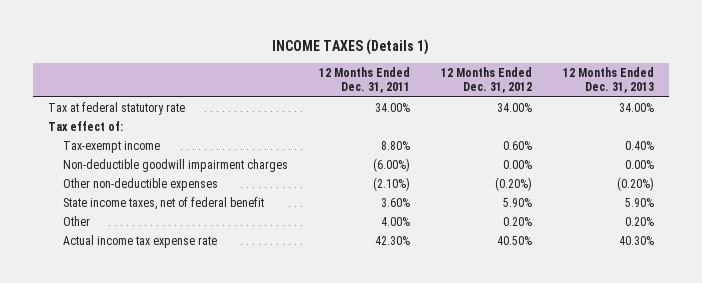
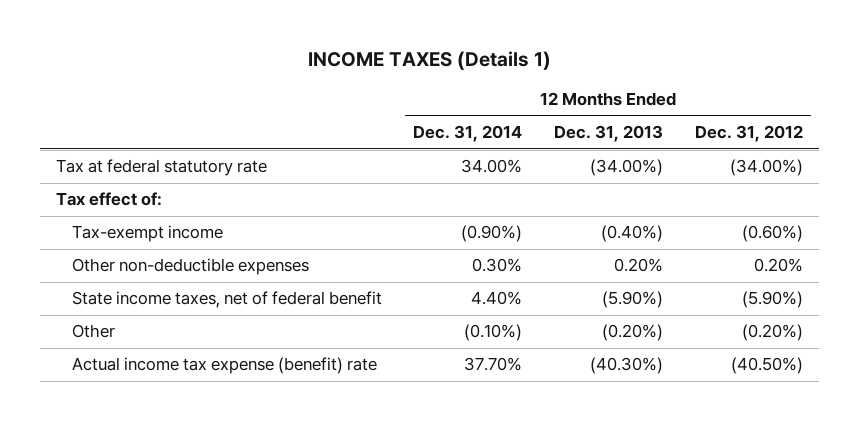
[318,66,410,94] 12 Months Ended Dec. 31, 2011 -> none
none -> [413,125,523,143] Dec. 31, 2014
[496,102,532,112] 34.00% -> [730,159,804,177] (34.00%)
[618,102,654,112] 34.00% -> [590,159,664,177] (34.00%)
[62,158,288,172] Non-deductible goodwill impairment charges -> none
[502,140,532,150] 0.60% -> [742,225,804,243] (0.60%)
[624,140,654,150] 0.40% -> [601,225,664,243] (0.40%)
[494,176,532,191] (0.20%) -> [754,258,804,273] 0.20%
[616,176,654,191] (0.20%) -> [614,258,664,273] 0.20%
[502,197,532,207] 5.90% -> [742,291,804,309] (5.90%)
[624,197,654,207] 5.90% -> [602,291,664,309] (5.90%)
[502,216,532,226] 0.20% -> [742,324,804,342] (0.20%)
[624,216,654,226] 0.20% -> [602,324,664,342] (0.20%)
[62,234,217,248] Actual income tax expense rate -> [71,357,377,375] Actual income tax expense (benefit) rate
[496,235,532,245] 40.50% -> [731,357,804,375] (40.50%)
[618,235,654,245] 40.30% -> [590,357,664,375] (40.30%)

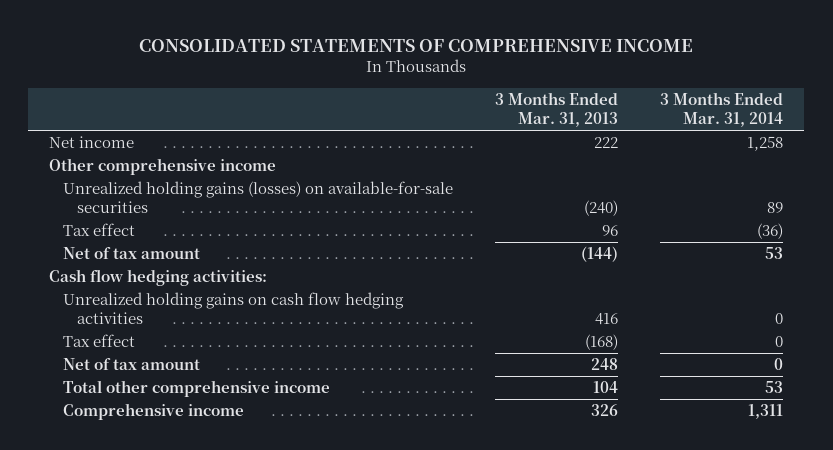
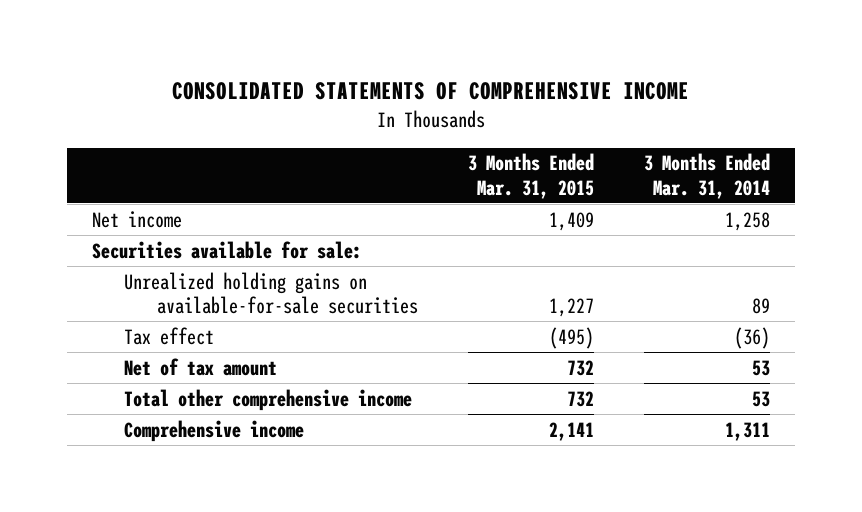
[495,91,619,127] 3 Months Ended Mar. 31, 2013 -> none
none -> [467,153,594,199] 3 Months Ended Mar. 31, 2015
[49,158,277,176] Other comprehensive income -> none
none -> [91,240,362,259] Securities available for sale:
[63,181,454,214] Unrealized holding gains (losses) on available-for-sale securities -> [124,271,419,314] Unrealized holding gains on available-for-sale securities
[49,269,268,287] Cash flow hedging activities: -> none
[63,292,405,325] Unrealized holding gains on cash flow hedging activities -> none
[63,334,136,348] Tax effect -> none
[63,358,201,371] Net of tax amount -> none

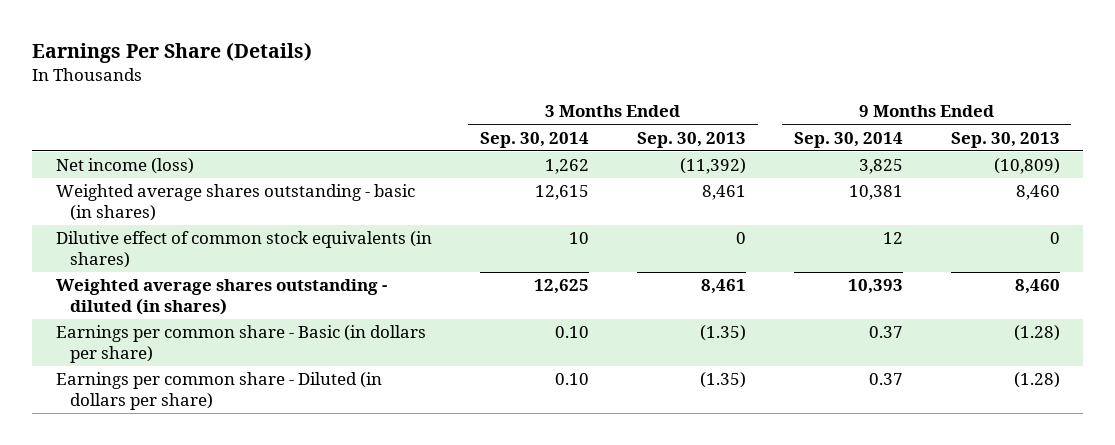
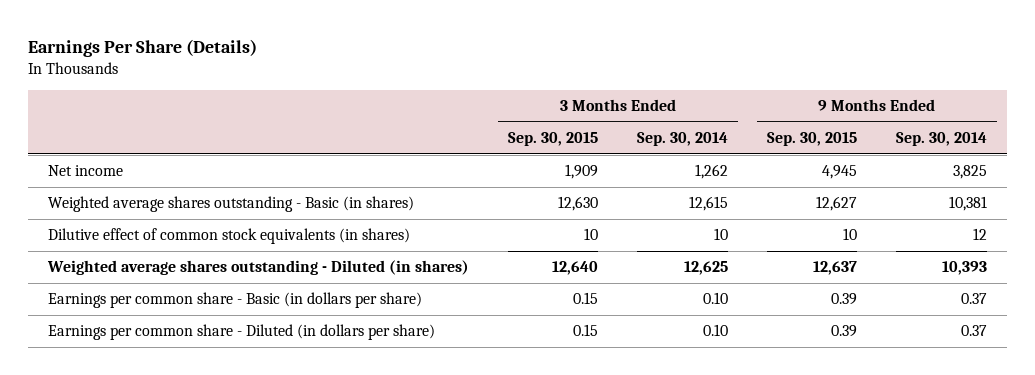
[636,131,746,148] Sep. 30, 2013 -> none
[950,131,1060,148] Sep. 30, 2013 -> none
none -> [507,132,598,147] Sep. 30, 2015
none -> [767,132,858,147] Sep. 30, 2015
[55,158,194,175] Net income (loss) -> [47,165,123,177] Net income
[55,184,415,221] Weighted average shares outstanding - basic (in shares) -> [47,196,414,213] Weighted average shares outstanding - Basic (in shares)
[55,279,387,315] Weighted average shares outstanding - diluted (in shares) -> [46,260,469,276] Weighted average shares outstanding - Diluted (in shares)

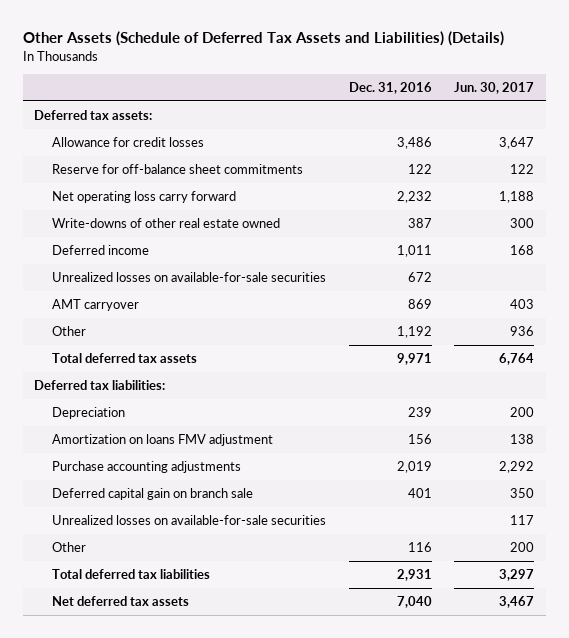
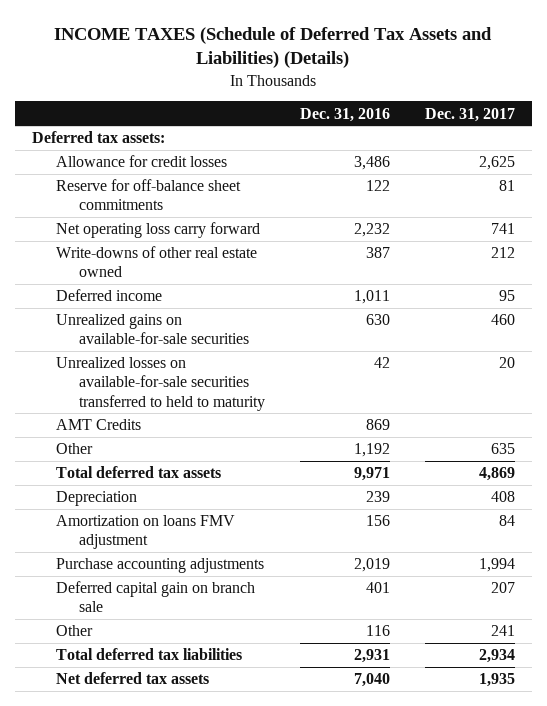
[22,31,504,47] Other Assets (Schedule of Deferred Tax Assets and Liabilities) (Details) -> [54,26,493,69] INCOME TAXES (Schedule of Deferred Tax Assets and Liabilities) (Details)
[454,82,535,95] Jun. 30, 2017 -> none
none -> [424,107,515,122] Dec. 31, 2017
[52,272,327,283] Unrealized losses on available-for-sale securities -> [55,314,249,345] Unrealized gains on available-for-sale securities
[407,272,432,283] 672 -> [365,314,390,326] 630
none -> [55,357,265,411] Unrealized losses on available-for-sale securities transferred to held to maturity
[52,299,140,312] AMT carryover -> [55,419,141,431] AMT Credits
[34,380,166,391] Deferred tax liabilities: -> none
[52,515,327,526] Unrealized losses on available-for-sale securities -> none

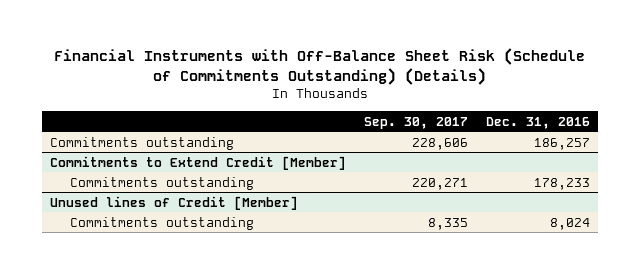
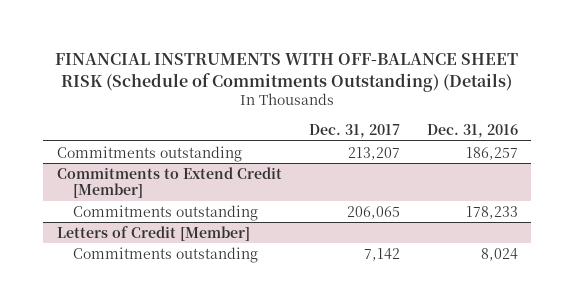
[53,48,585,86] Financial Instruments with Off-Balance Sheet Risk (Schedule of Commitments Outstanding) (Details) -> [55,52,519,92] FINANCIAL INSTRUMENTS WITH OFF-BALANCE SHEET RISK (Schedule of Commitments Outstanding) (Details)
[363,116,468,129] Sep. 30, 2017 -> none
none -> [308,124,400,139] Dec. 31, 2017
[50,195,299,210] Unused lines of Credit [Member] -> [56,225,250,241] Letters of Credit [Member]

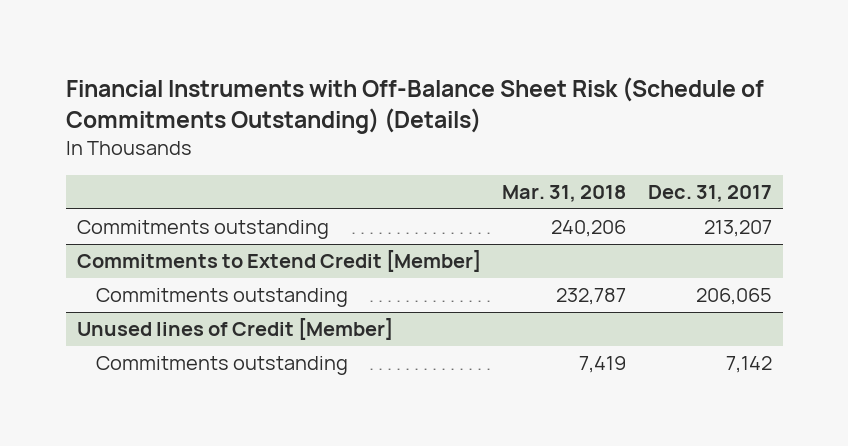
[55,52,519,92] FINANCIAL INSTRUMENTS WITH OFF-BALANCE SHEET RISK (Schedule of Commitments Outstanding) (Details) -> [65,76,764,135] Financial Instruments with Off-Balance Sheet Risk (Schedule of Commitments Outstanding) (Details)
[426,124,518,139] Dec. 31, 2016 -> none
none -> [502,185,627,203] Mar. 31, 2018
[56,225,250,241] Letters of Credit [Member] -> [76,318,393,341] Unused lines of Credit [Member]

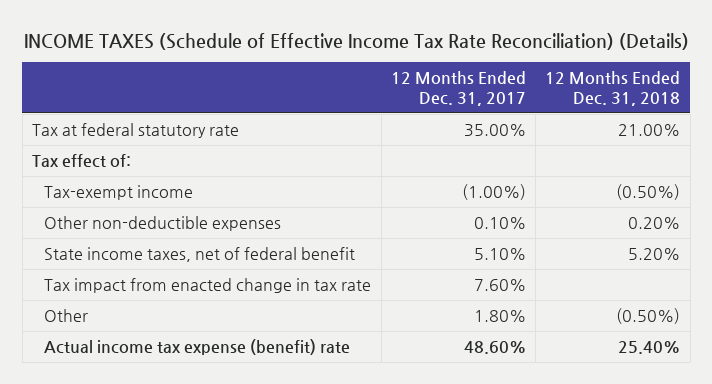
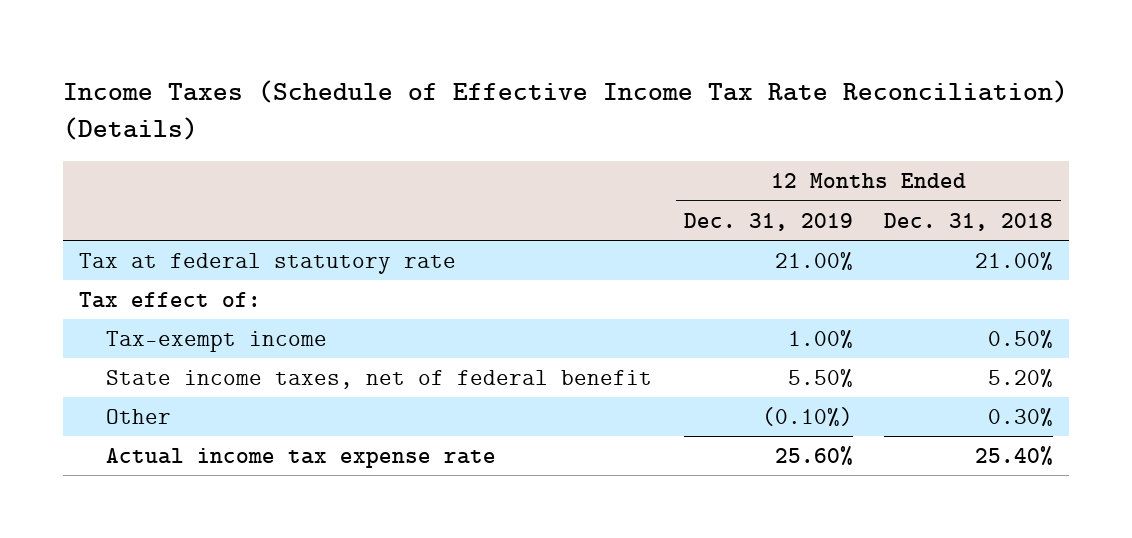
[24,32,690,50] INCOME TAXES (Schedule of Effective Income Tax Rate Reconciliation) (Details) -> [63,80,1069,141] Income Taxes (Schedule of Effective Income Tax Rate Reconciliation) (Details)
[390,71,526,106] 12 Months Ended Dec. 31, 2017 -> none
none -> [683,212,853,231] Dec. 31, 2019
[44,215,282,231] Other non-deductible expenses -> none
[616,183,681,200] (0.50%) -> [988,330,1054,350] 0.50%
[44,277,372,293] Tax impact from enacted change in tax rate -> none
[616,307,681,324] (0.50%) -> [988,408,1054,428] 0.30%
[44,338,351,355] Actual income tax expense (benefit) rate -> [106,448,497,469] Actual income tax expense rate

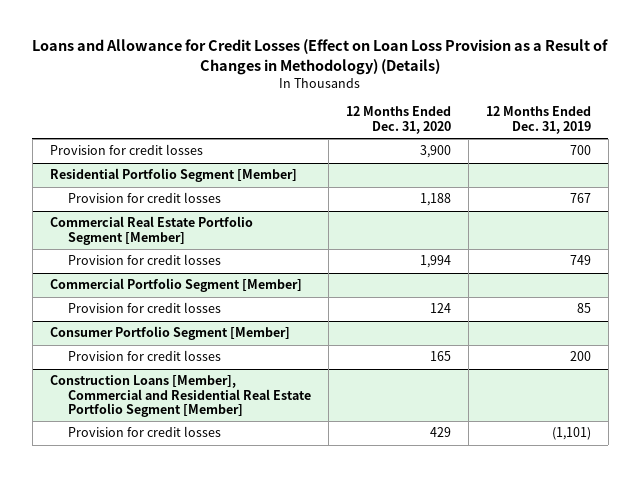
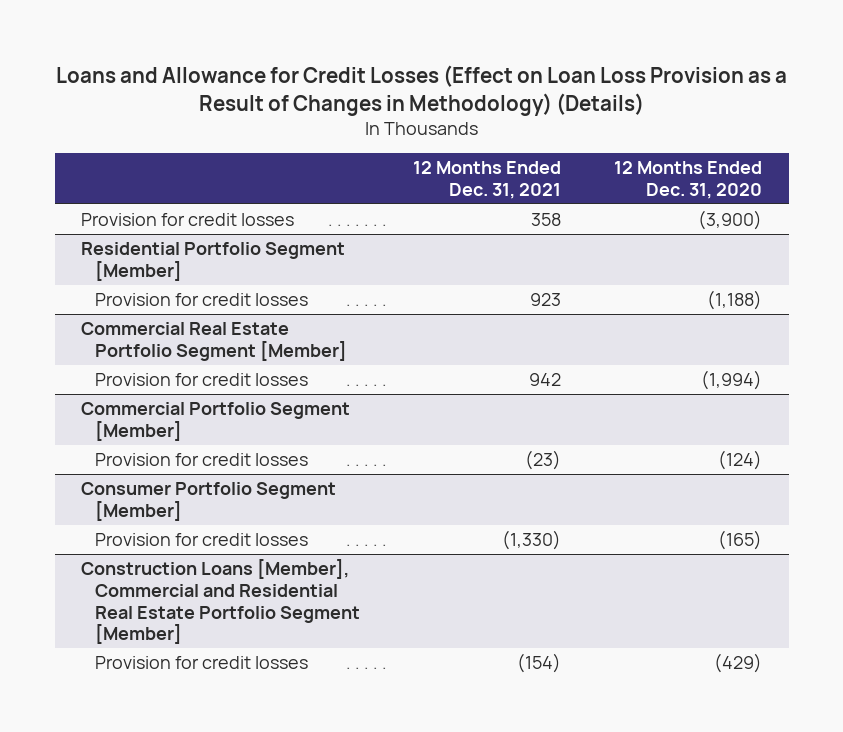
[485,106,591,134] 12 Months Ended Dec. 31, 2019 -> none
none -> [413,160,562,199] 12 Months Ended Dec. 31, 2021
[419,145,451,159] 3,900 -> [698,210,763,231] (3,900)
[419,193,451,207] 1,188 -> [707,290,763,311] (1,188)
[419,255,451,269] 1,994 -> [701,370,763,391] (1,994)
[429,303,451,314] 124 -> [718,450,763,471] (124)
[429,351,451,362] 165 -> [718,530,763,551] (165)
[429,427,451,438] 429 -> [714,653,763,674] (429)

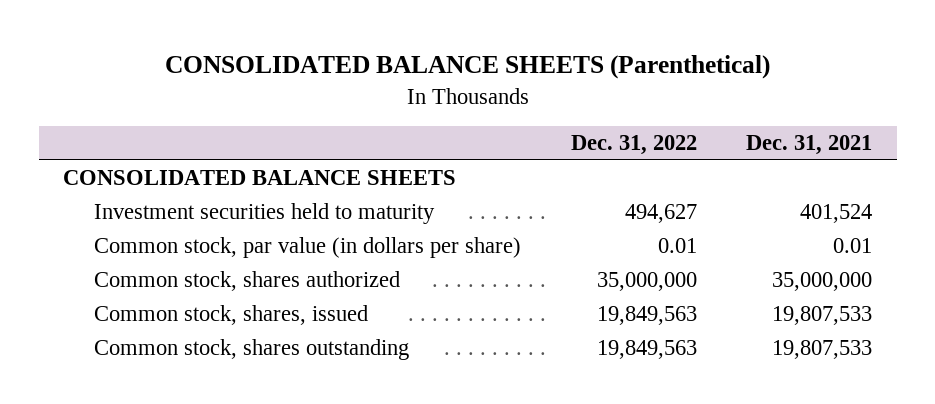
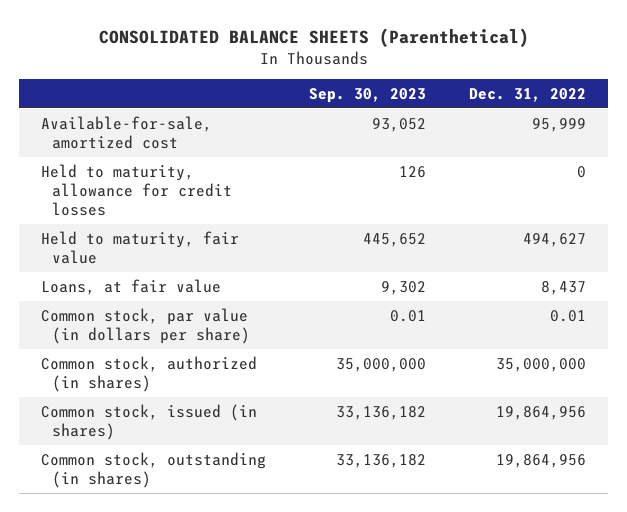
[745,135,872,156] Dec. 31, 2021 -> none
none -> [309,87,427,103] Sep. 30, 2023
[63,170,457,186] CONSOLIDATED BALANCE SHEETS -> none
none -> [40,115,212,149] Available-for-sale, amortized cost
none -> [40,163,233,216] Held to maturity, allowance for credit losses
[94,203,436,225] Investment securities held to maturity -> [40,230,239,264] Held to maturity, fair value
none -> [40,278,221,295] Loans, at fair value
[94,271,401,292] Common stock, shares authorized -> [40,355,257,392] Common stock, authorized (in shares)
[94,305,369,326] Common stock, shares, issued -> [40,403,257,440] Common stock, issued (in shares)
[596,306,697,326] 19,849,563 -> [496,405,587,420] 19,864,956
[94,339,410,361] Common stock, shares outstanding -> [40,451,266,488] Common stock, outstanding (in shares)
[596,340,697,360] 19,849,563 -> [496,453,587,468] 19,864,956

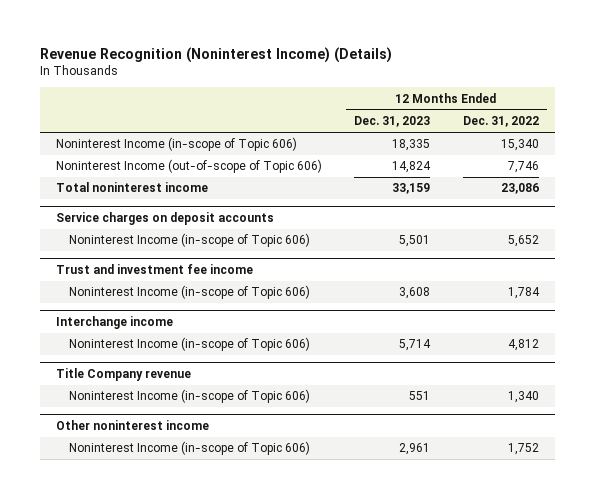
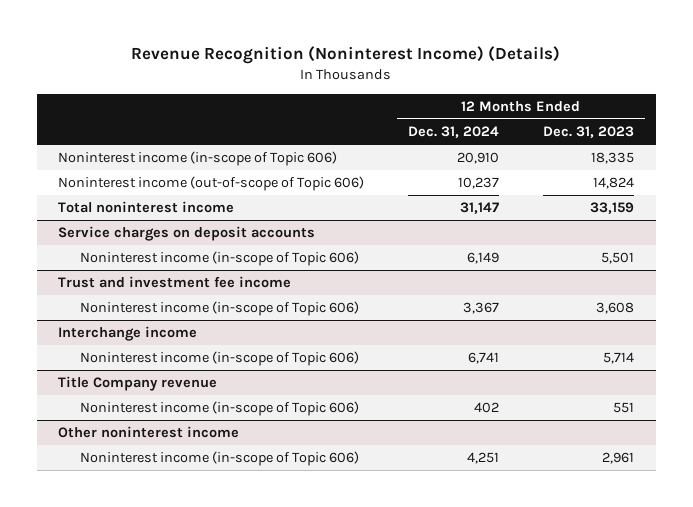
[462,116,539,128] Dec. 31, 2022 -> none
none -> [408,126,500,139] Dec. 31, 2024
[56,137,298,152] Noninterest Income (in-scope of Topic 606) -> [58,151,338,167] Noninterest income (in-scope of Topic 606)
[56,159,323,174] Noninterest Income (out-of-scope of Topic 606) -> [58,176,365,192] Noninterest income (out-of-scope of Topic 606)
[68,233,310,248] Noninterest Income (in-scope of Topic 606) -> [79,251,359,267] Noninterest income (in-scope of Topic 606)
[68,285,310,300] Noninterest Income (in-scope of Topic 606) -> [79,301,359,317] Noninterest income (in-scope of Topic 606)
[68,337,310,352] Noninterest Income (in-scope of Topic 606) -> [79,351,359,367] Noninterest income (in-scope of Topic 606)
[68,389,310,404] Noninterest Income (in-scope of Topic 606) -> [79,401,359,417] Noninterest income (in-scope of Topic 606)
[68,441,310,456] Noninterest Income (in-scope of Topic 606) -> [79,451,359,467] Noninterest income (in-scope of Topic 606)

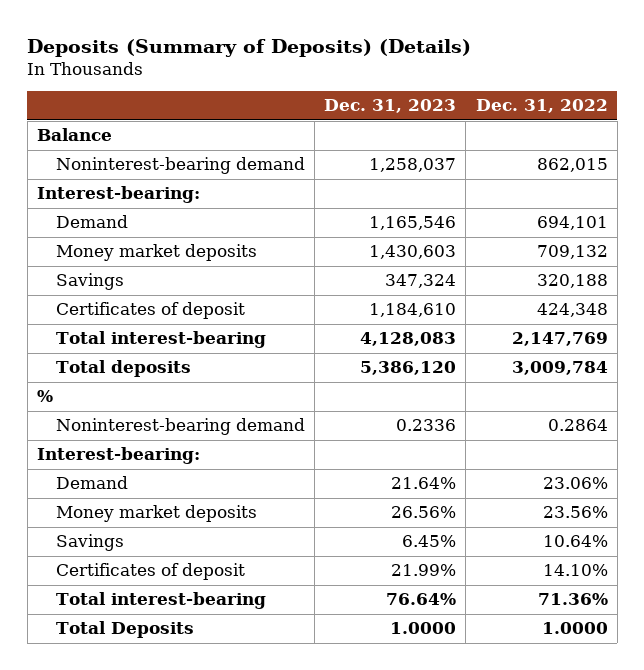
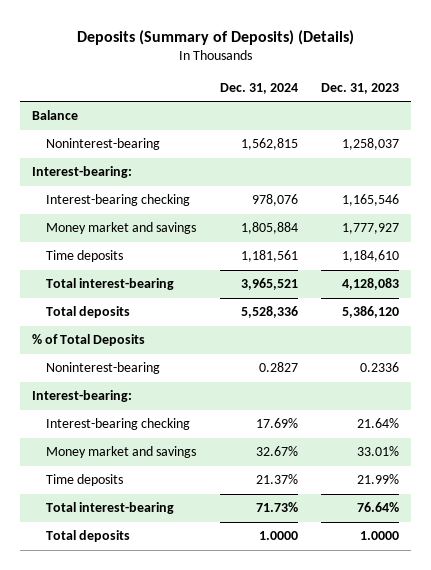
[475,99,608,114] Dec. 31, 2022 -> none
none -> [219,83,298,95] Dec. 31, 2024
[55,157,305,175] Noninterest-bearing demand -> [45,138,160,151] Noninterest-bearing
[55,273,124,291] Savings -> none
[55,215,128,229] Demand -> [45,194,190,207] Interest-bearing checking
[55,244,257,262] Money market deposits -> [45,222,196,235] Money market and savings
[369,245,457,260] 1,430,603 -> [342,223,400,235] 1,777,927
[55,302,245,320] Certificates of deposit -> [45,250,123,263] Time deposits
[36,390,53,403] % -> [32,334,146,347] % of Total Deposits
[55,418,305,436] Noninterest-bearing demand -> [45,362,160,375] Noninterest-bearing
[55,534,124,552] Savings -> none
[55,476,128,490] Demand -> [45,418,190,431] Interest-bearing checking
[55,505,257,523] Money market deposits -> [45,446,196,459] Money market and savings
[391,506,457,519] 26.56% -> [357,446,400,457] 33.01%
[55,563,245,581] Certificates of deposit -> [45,474,123,487] Time deposits
[55,621,194,639] Total Deposits -> [45,530,130,543] Total deposits

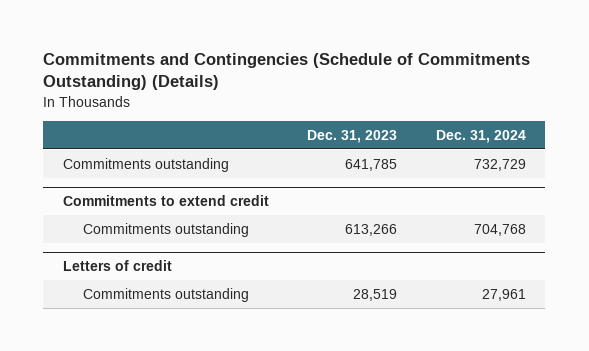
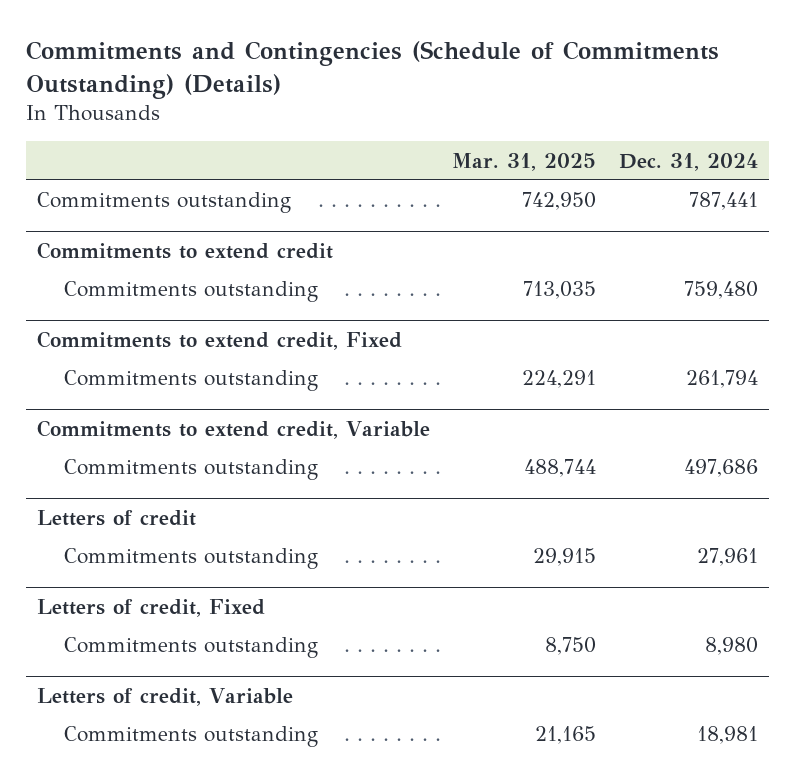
[307,129,398,143] Dec. 31, 2023 -> none
none -> [452,152,597,171] Mar. 31, 2025
[473,158,526,171] 732,729 -> [688,192,758,211] 787,441
[473,223,526,236] 704,768 -> [683,281,758,300] 759,480
none -> [37,331,403,351] Commitments to extend credit, Fixed
none -> [63,370,318,392] Commitments outstanding
none -> [37,420,431,440] Commitments to extend credit, Variable
none -> [63,459,318,481] Commitments outstanding
none -> [37,599,266,618] Letters of credit, Fixed
none -> [63,637,318,659] Commitments outstanding
none -> [37,688,294,707] Letters of credit, Variable
none -> [63,726,318,748] Commitments outstanding

